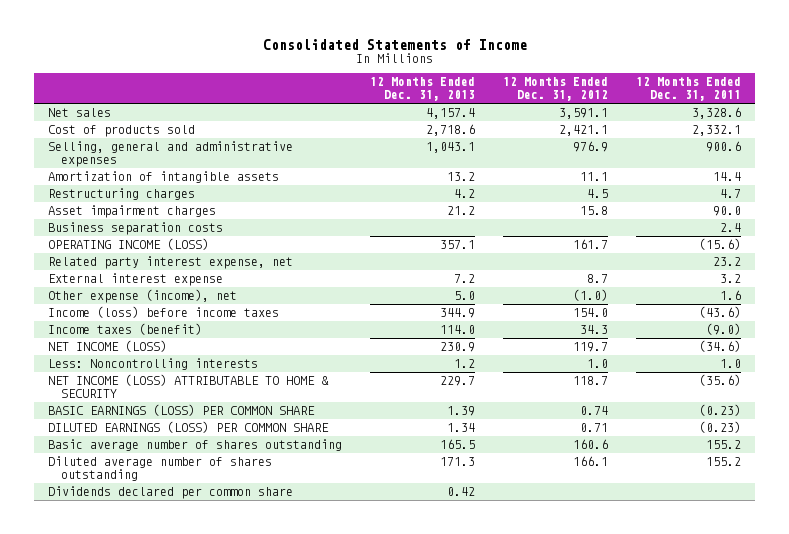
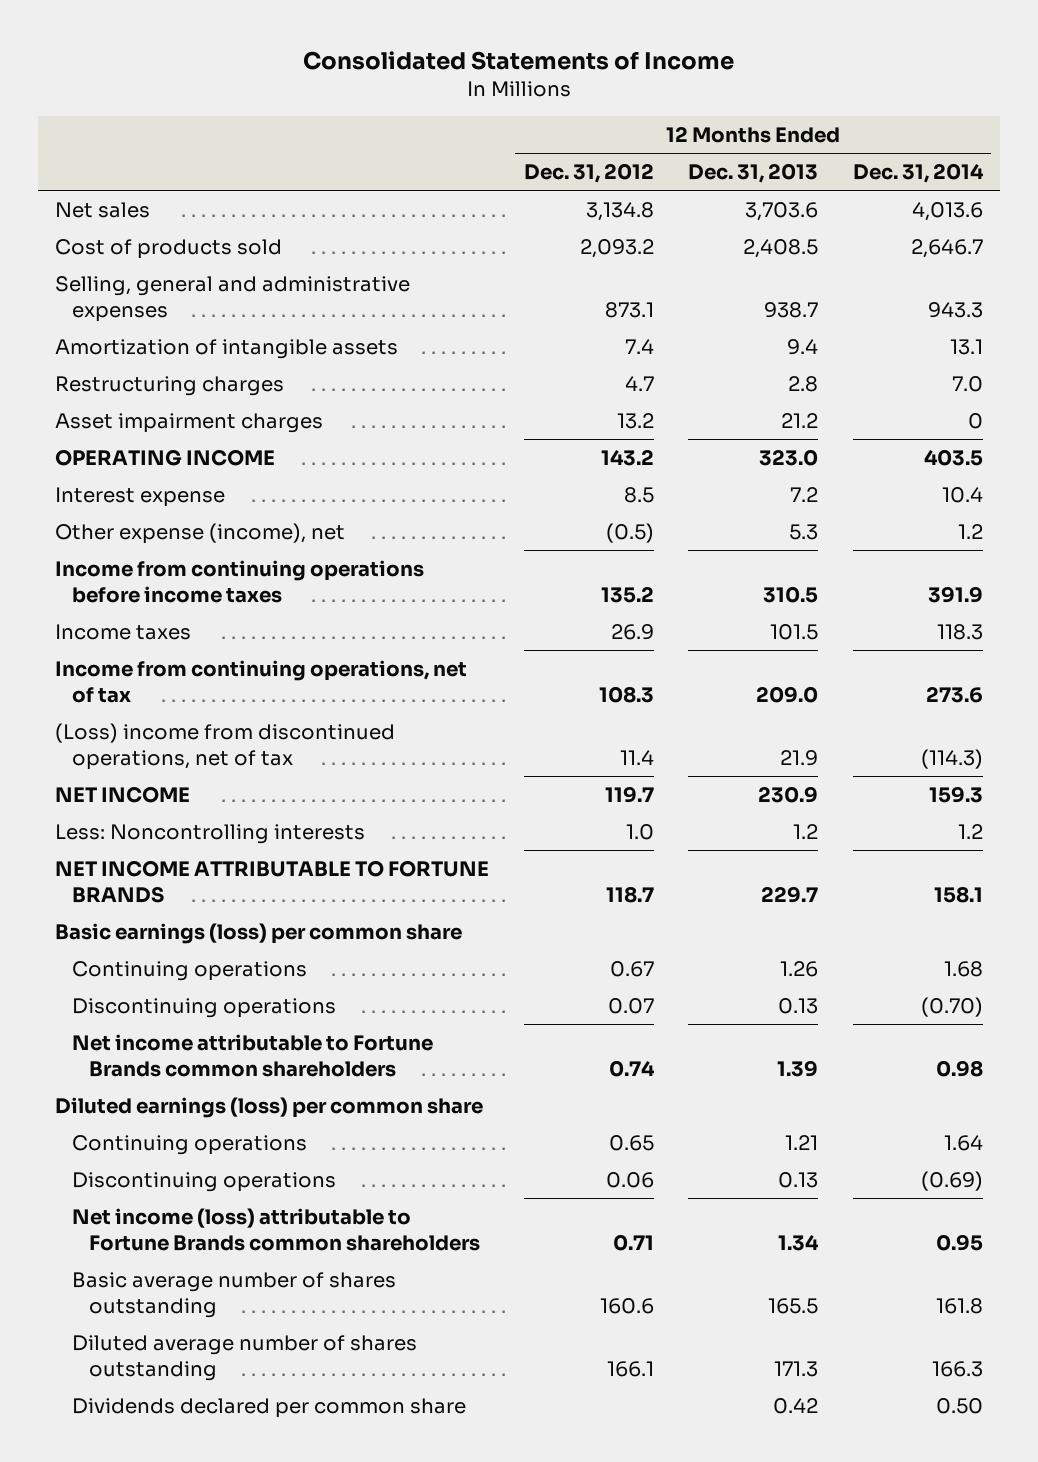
[636,77,742,101] 12 Months Ended Dec. 31, 2011 -> none
none -> [852,163,984,184] Dec. 31, 2014
[48,222,224,236] Business separation costs -> none
[48,256,294,270] Related party interest expense, net -> none
[426,108,476,120] 4,157.4 -> [745,201,819,221] 3,703.6
[559,108,609,120] 3,591.1 -> [585,201,654,221] 3,134.8
[426,124,476,137] 2,718.6 -> [743,238,819,258] 2,408.5
[559,125,609,137] 2,421.1 -> [579,238,654,258] 2,093.2
[426,142,476,154] 1,043.1 -> [764,301,819,318] 938.7
[573,141,609,153] 976.9 -> [604,301,654,318] 873.1
[447,172,476,182] 13.2 -> [787,338,819,355] 9.4
[580,172,609,182] 11.1 -> [624,338,654,354] 7.4
[454,189,476,199] 4.2 -> [788,375,819,392] 2.8
[587,189,609,199] 4.5 -> [624,375,654,391] 4.7
[580,206,609,216] 15.8 -> [616,412,654,429] 13.2
[48,238,210,251] OPERATING INCOME (LOSS) -> [54,448,275,466] OPERATING INCOME
[440,240,476,250] 357.1 -> [759,448,819,466] 323.0
[573,239,609,250] 161.7 -> [600,448,654,466] 143.2
[48,273,224,287] External interest expense -> [54,486,225,507] Interest expense
[587,274,609,284] 8.7 -> [623,486,654,503] 8.5
[454,291,476,301] 5.0 -> [789,523,819,540] 5.3
[573,289,609,302] (1.0) -> [605,522,654,543] (0.5)
[48,306,280,319] Income (loss) before income taxes -> [54,559,424,603] Income from continuing operations before income taxes
[440,308,476,319] 344.9 -> [763,585,819,603] 310.5
[573,308,609,318] 154.0 -> [600,585,654,603] 135.2
[48,323,203,336] Income taxes (benefit) -> [54,623,191,640] Income taxes
[440,325,476,335] 114.0 -> [770,623,819,640] 101.5
[580,325,609,335] 34.3 -> [610,623,654,640] 26.9
none -> [54,659,467,703] Income from continuing operations, net of tax
none -> [54,722,395,770] (Loss) income from discontinued operations, net of tax
[48,340,168,353] NET INCOME (LOSS) -> [54,785,190,803] NET INCOME
[48,374,330,398] NET INCOME (LOSS) ATTRIBUTABLE TO HOME & SECURITY -> [54,859,489,903] NET INCOME ATTRIBUTABLE TO FORTUNE BRANDS
none -> [54,922,462,944] Basic earnings (loss) per common share
none -> [71,960,307,981] Continuing operations
none -> [71,997,336,1018] Discontinuing operations
[48,404,316,417] BASIC EARNINGS (LOSS) PER COMMON SHARE -> [71,1033,433,1077] Net income attributable to Fortune Brands common shareholders
none -> [54,1096,483,1118] Diluted earnings (loss) per common share
none -> [71,1134,307,1155] Continuing operations
none -> [71,1171,336,1192] Discontinuing operations
[48,421,330,434] DILUTED EARNINGS (LOSS) PER COMMON SHARE -> [71,1207,480,1251] Net income (loss) attributable to Fortune Brands common shareholders

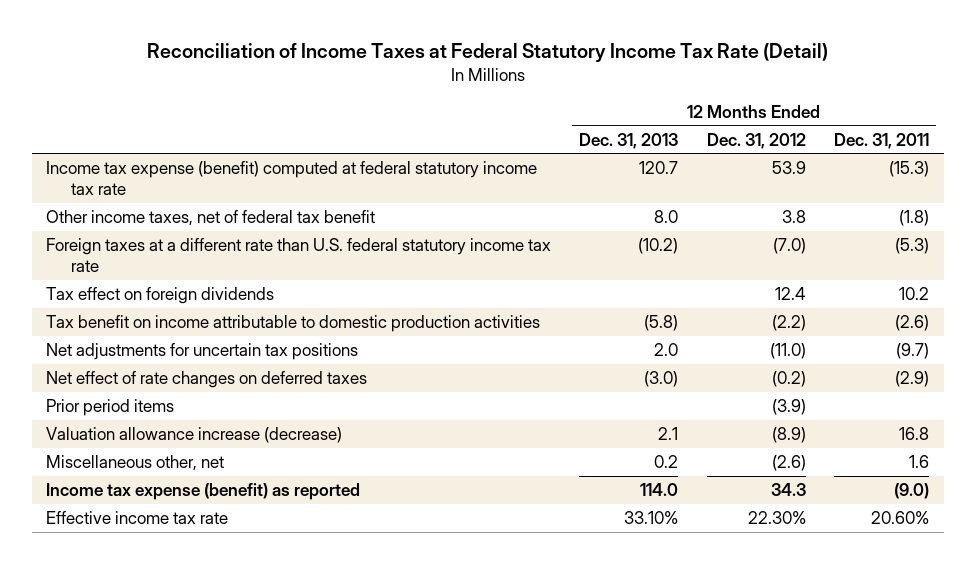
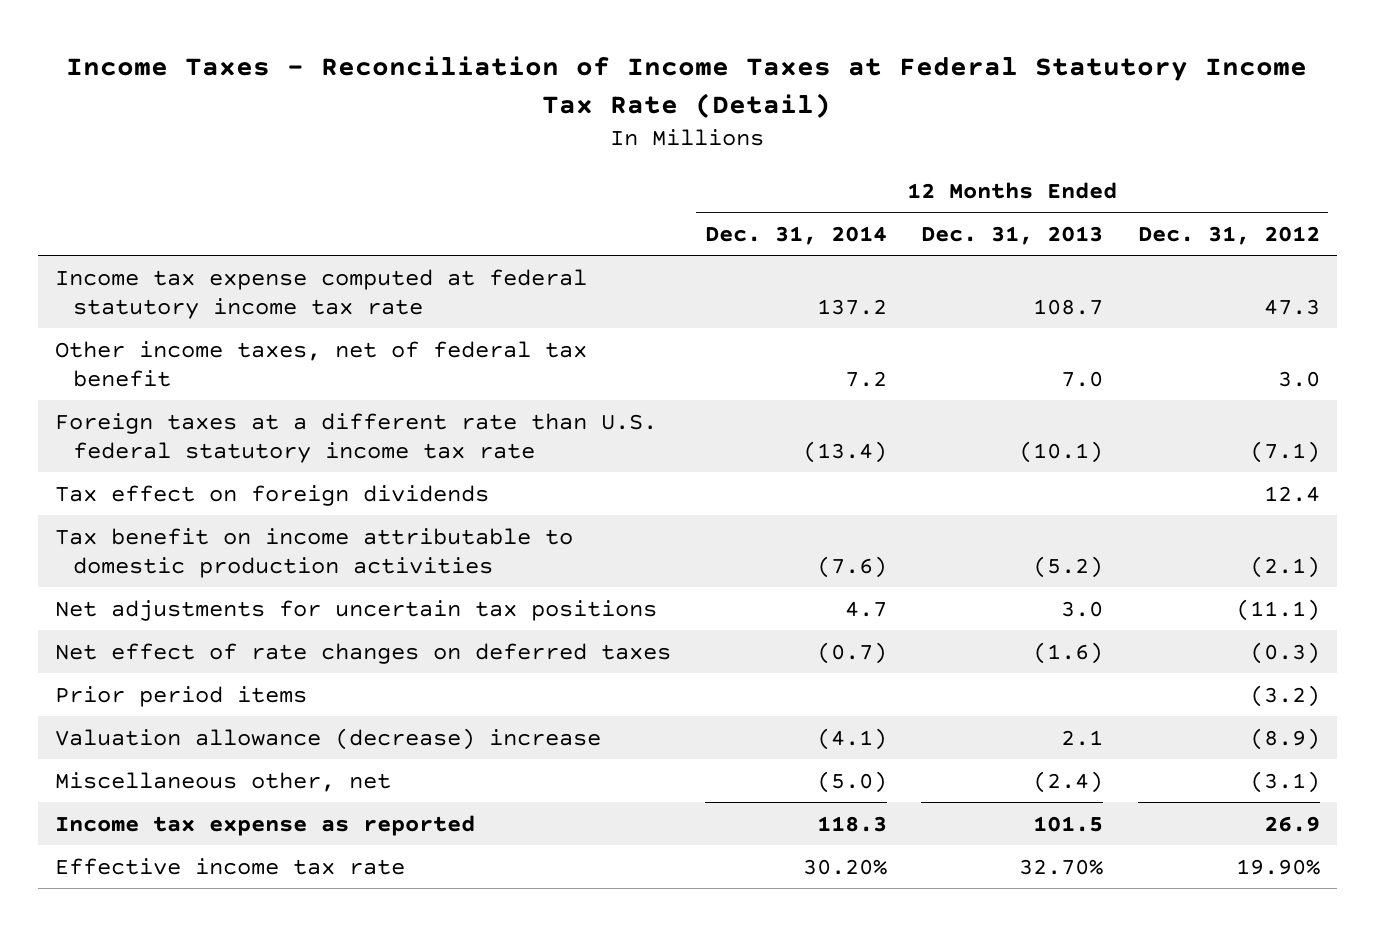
[146,43,828,63] Reconciliation of Income Taxes at Federal Statutory Income Tax Rate (Detail) -> [66,56,1308,118] Income Taxes - Reconciliation of Income Taxes at Federal Statutory Income Tax Rate (Detail)
[834,132,930,149] Dec. 31, 2011 -> none
none -> [704,225,887,245] Dec. 31, 2014
[46,160,538,196] Income tax expense (benefit) computed at federal statutory income tax rate -> [54,268,587,320] Income tax expense computed at federal statutory income tax rate
[639,160,679,174] 120.7 -> [1033,299,1104,316] 108.7
[771,160,806,174] 53.9 -> [1263,299,1320,316] 47.3
[654,209,679,223] 8.0 -> [1061,371,1104,388] 7.0
[781,209,806,223] 3.8 -> [1277,371,1320,388] 3.0
[638,237,679,254] (10.2) -> [1019,441,1104,464] (10.1)
[772,237,806,254] (7.0) -> [1249,441,1320,464] (7.1)
[644,314,679,331] (5.8) -> [1033,556,1104,579] (5.2)
[771,314,806,331] (2.2) -> [1249,556,1320,579] (2.1)
[654,342,679,356] 2.0 -> [1061,600,1104,617] 3.0
[769,342,806,359] (11.0) -> [1235,598,1320,621] (11.1)
[644,370,679,387] (3.0) -> [1033,641,1104,664] (1.6)
[771,370,806,387] (0.2) -> [1249,641,1320,664] (0.3)
[771,398,806,415] (3.9) -> [1249,684,1320,707] (3.2)
[46,426,343,443] Valuation allowance increase (decrease) -> [54,727,601,750] Valuation allowance (decrease) increase
[654,454,679,468] 0.2 -> [1033,770,1104,793] (2.4)
[771,454,806,471] (2.6) -> [1249,770,1320,793] (3.1)
[46,482,361,500] Income tax expense (benefit) as reported -> [54,814,475,836] Income tax expense as reported
[640,482,679,496] 114.0 -> [1033,815,1104,832] 101.5
[770,482,806,496] 34.3 -> [1263,815,1320,832] 26.9
[624,510,679,524] 33.10% -> [1019,858,1104,875] 32.70%
[747,510,806,524] 22.30% -> [1235,858,1320,875] 19.90%

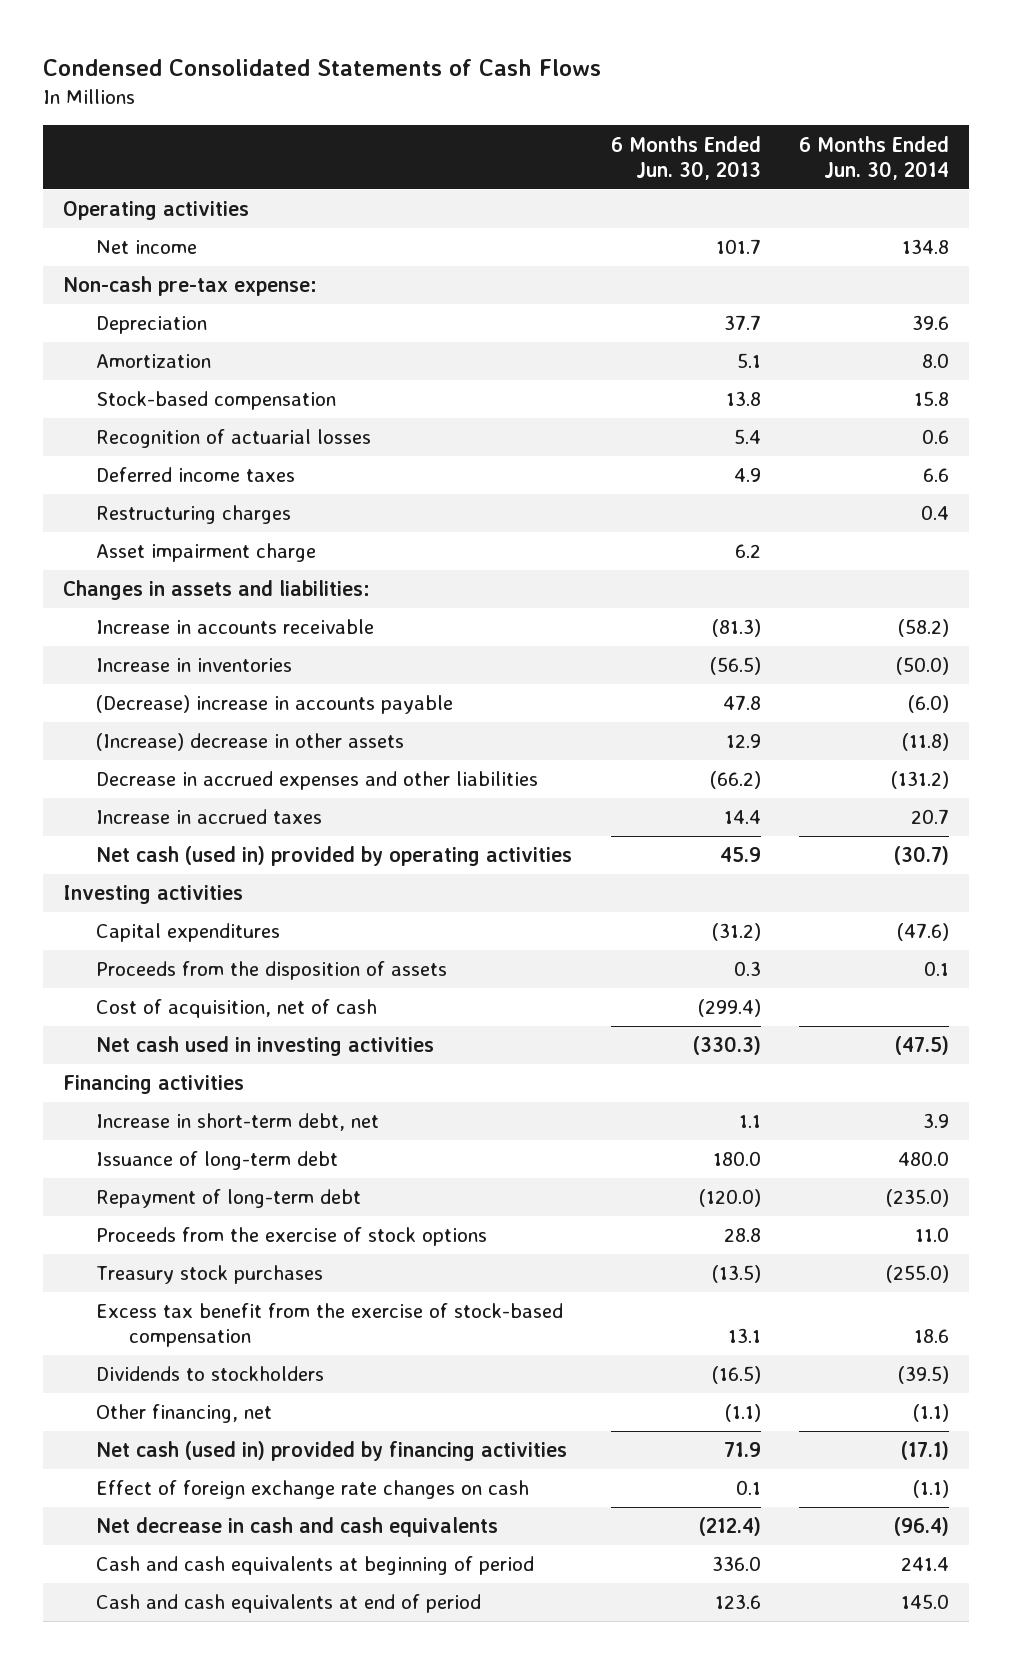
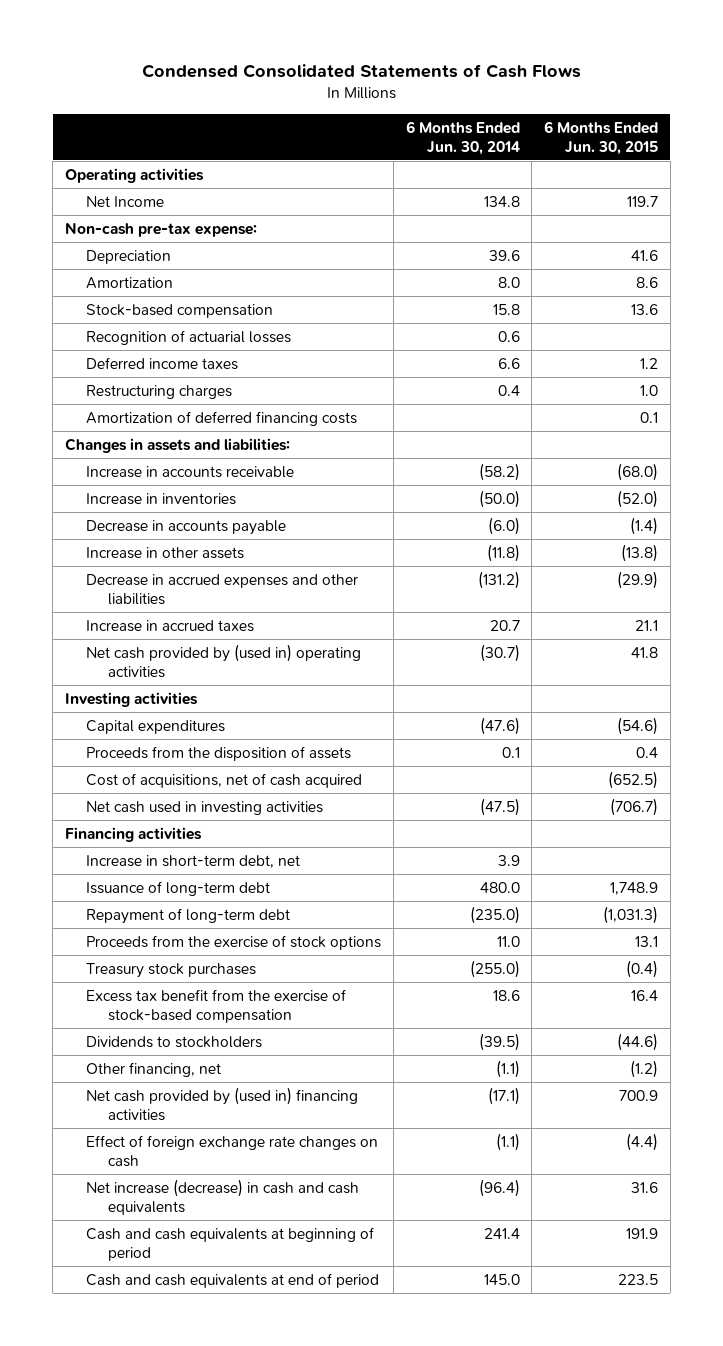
[610,135,761,180] 6 Months Ended Jun. 30, 2013 -> none
none -> [544,120,659,155] 6 Months Ended Jun. 30, 2015
[95,240,197,255] Net income -> [86,195,165,207] Net Income
[95,543,316,563] Asset impairment charge -> none
none -> [86,410,358,426] Amortization of deferred financing costs
[95,695,453,715] (Decrease) increase in accounts payable -> [86,519,287,535] Decrease in accounts payable
[95,733,404,752] (Increase) decrease in other assets -> [86,546,245,559] Increase in other assets
[95,846,572,867] Net cash (used in) provided by operating activities -> [86,643,362,678] Net cash provided by (used in) operating activities
[95,999,377,1019] Cost of acquisition, net of cash -> [86,772,363,788] Cost of acquisitions, net of cash acquired
[95,1441,567,1462] Net cash (used in) provided by financing activities -> [86,1086,359,1121] Net cash provided by (used in) financing activities
[95,1517,498,1538] Net decrease in cash and cash equivalents -> [86,1178,360,1215] Net increase (decrease) in cash and cash equivalents

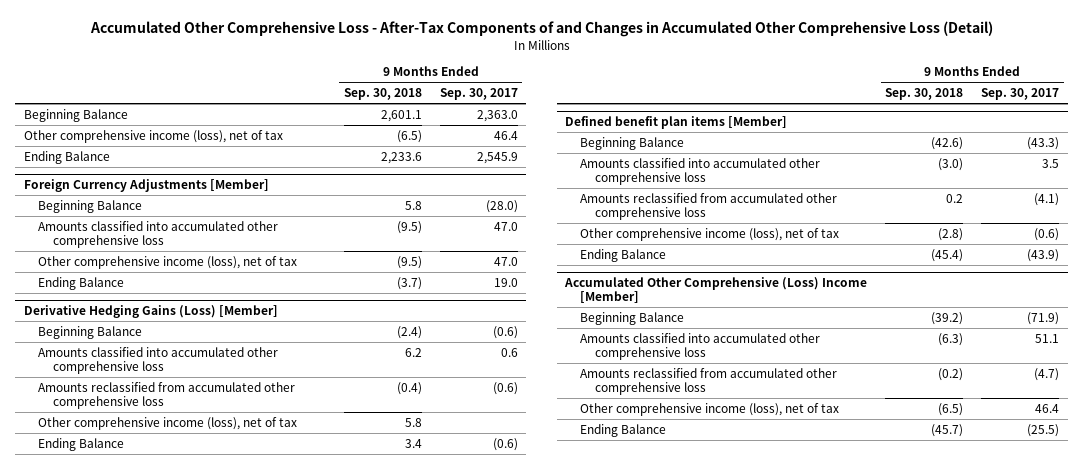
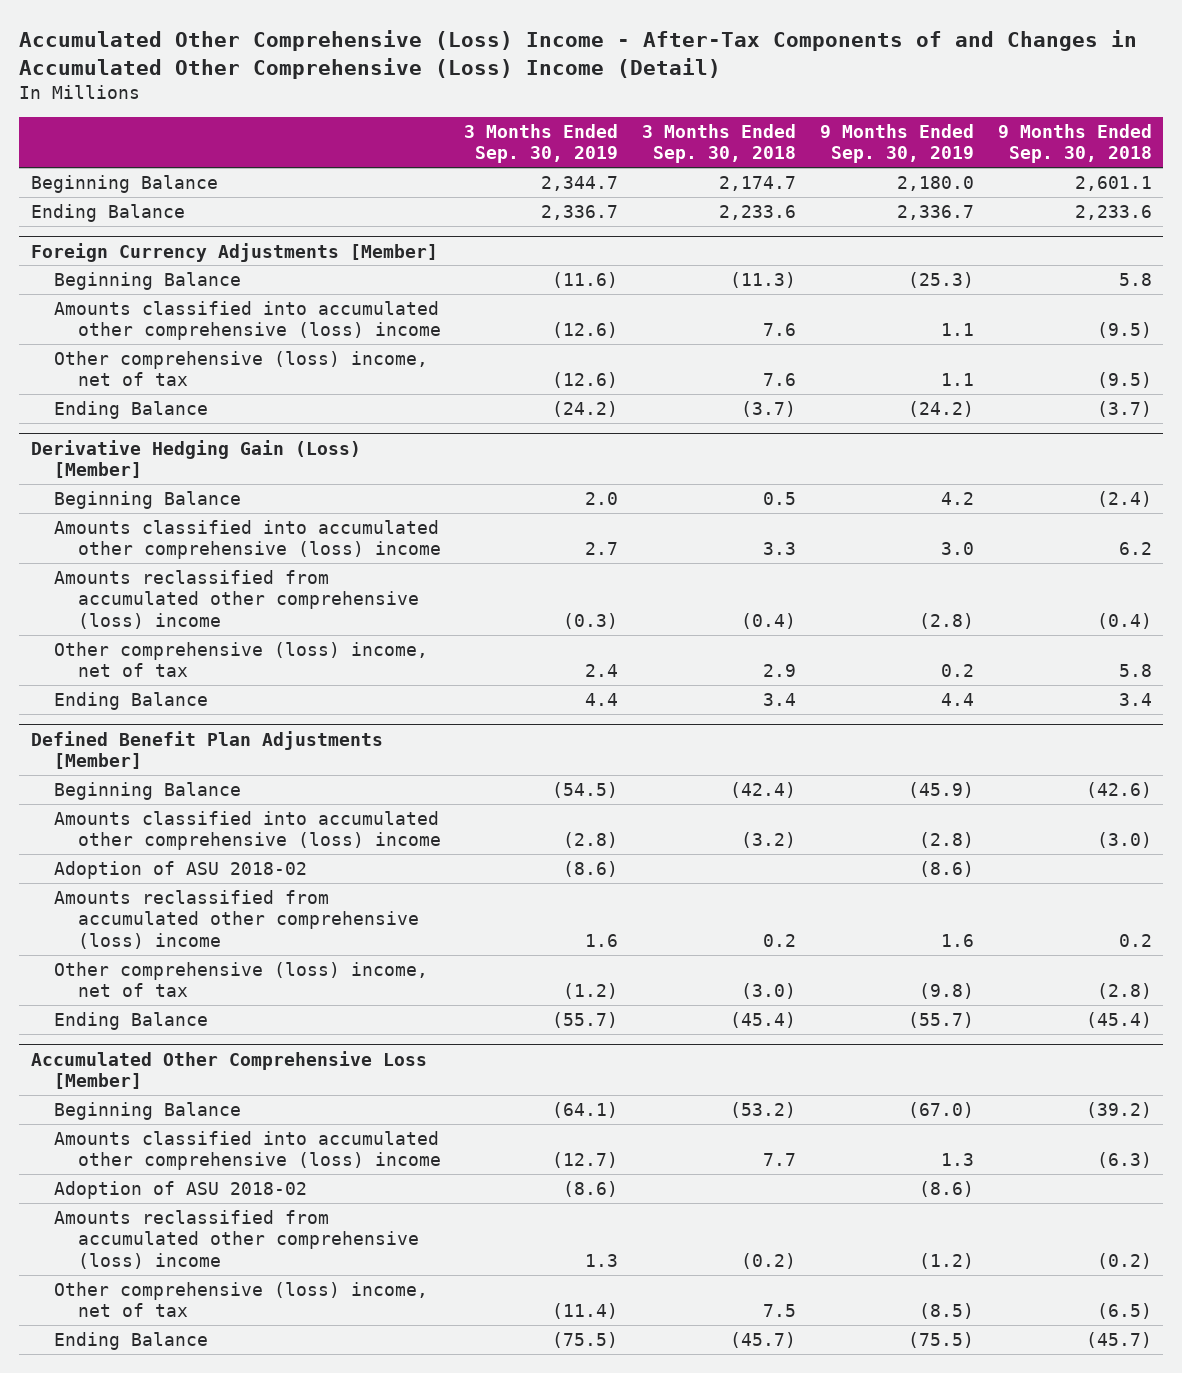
[89,21,993,38] Accumulated Other Comprehensive Loss - After-Tax Components of and Changes in Accumulated Other Comprehensive Loss (Detail) -> [18,29,1137,79] Accumulated Other Comprehensive (Loss) Income - After-Tax Components of and Changes in Accumulated Other Comprehensive (Loss) Income (Detail)
[439,88,518,101] Sep. 30, 2017 -> none
none -> [464,123,619,164] 3 Months Ended Sep. 30, 2019
none -> [642,123,797,164] 3 Months Ended Sep. 30, 2018
none -> [819,123,974,164] 9 Months Ended Sep. 30, 2019
[23,129,283,143] Other comprehensive income (loss), net of tax -> none
[38,220,279,249] Amounts classified into accumulated other comprehensive loss -> [54,300,441,341] Amounts classified into accumulated other comprehensive (loss) income
[38,255,298,269] Other comprehensive income (loss), net of tax -> [54,350,429,387] Other comprehensive (loss) income, net of tax
[23,305,278,319] Derivative Hedging Gains (Loss) [Member] -> [30,439,361,479] Derivative Hedging Gain (Loss) [Member]
[38,346,279,375] Amounts classified into accumulated other comprehensive loss -> [54,519,441,560] Amounts classified into accumulated other comprehensive (loss) income
[38,381,296,410] Amounts reclassified from accumulated other comprehensive loss -> [54,569,419,630] Amounts reclassified from accumulated other comprehensive (loss) income
[38,416,298,430] Other comprehensive income (loss), net of tax -> [54,641,429,678] Other comprehensive (loss) income, net of tax
[565,116,788,130] Defined benefit plan items [Member] -> [30,730,383,770] Defined Benefit Plan Adjustments [Member]
[580,157,821,186] Amounts classified into accumulated other comprehensive loss -> [54,810,441,851] Amounts classified into accumulated other comprehensive (loss) income
none -> [54,860,308,879] Adoption of ASU 2018-02
[580,192,838,221] Amounts reclassified from accumulated other comprehensive loss -> [54,889,419,950] Amounts reclassified from accumulated other comprehensive (loss) income
[580,227,840,241] Other comprehensive income (loss), net of tax -> [54,961,429,998] Other comprehensive (loss) income, net of tax
[564,277,868,304] Accumulated Other Comprehensive (Loss) Income [Member] -> [30,1050,427,1090] Accumulated Other Comprehensive Loss [Member]
[580,332,821,361] Amounts classified into accumulated other comprehensive loss -> [54,1130,441,1171] Amounts classified into accumulated other comprehensive (loss) income
none -> [54,1180,308,1199] Adoption of ASU 2018-02
[580,367,838,396] Amounts reclassified from accumulated other comprehensive loss -> [54,1209,419,1270] Amounts reclassified from accumulated other comprehensive (loss) income
[580,402,840,416] Other comprehensive income (loss), net of tax -> [54,1281,429,1318] Other comprehensive (loss) income, net of tax

